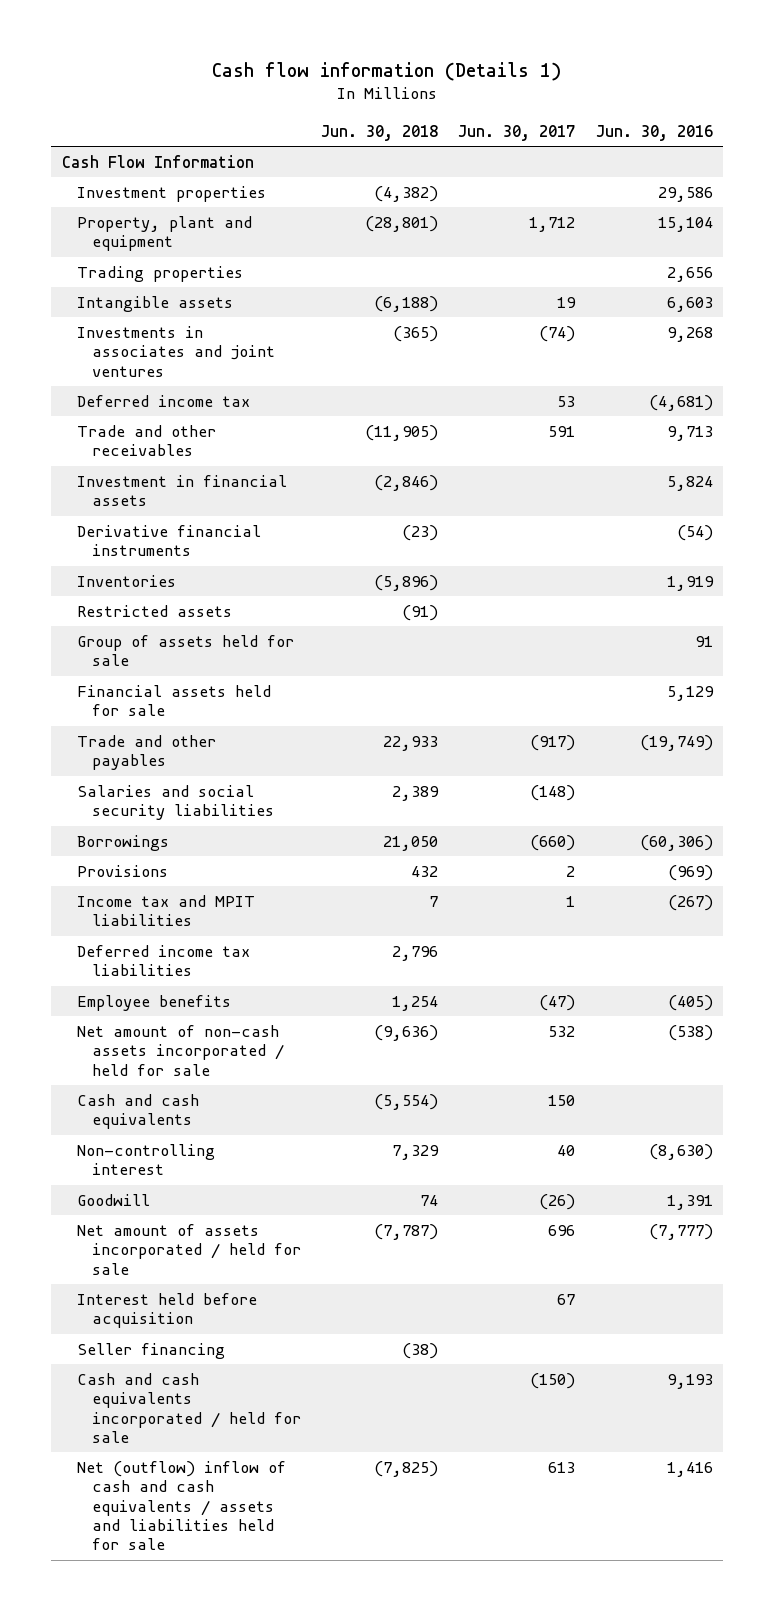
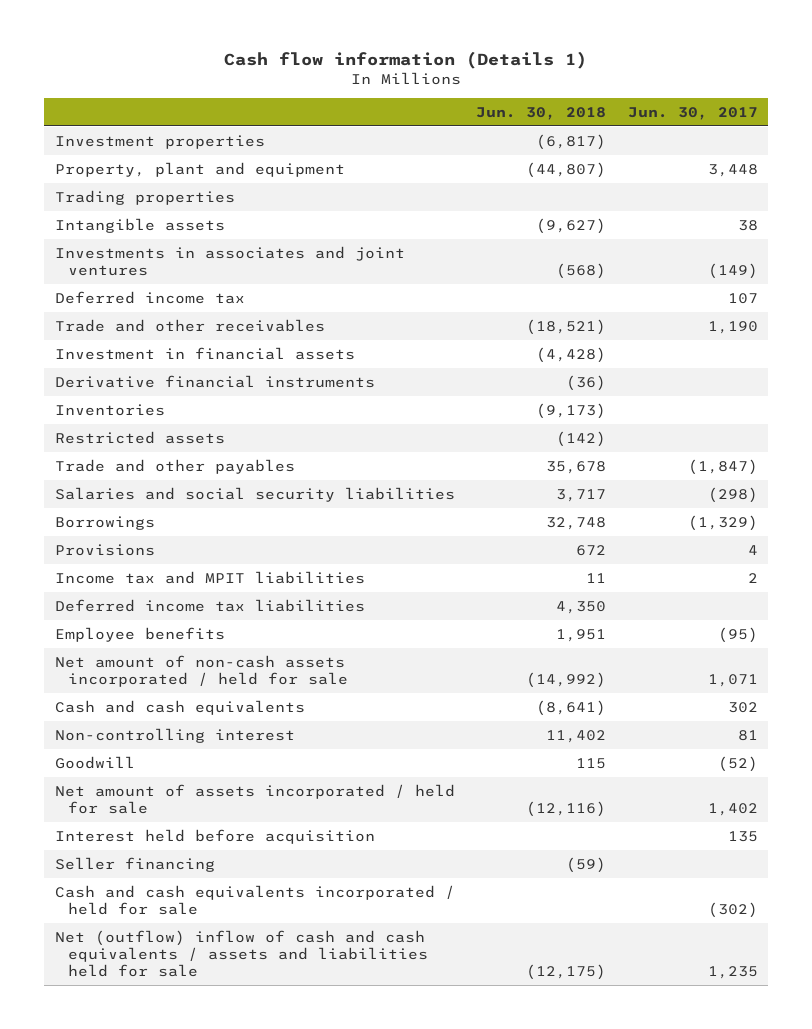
[595,124,713,141] Jun. 30, 2016 -> none
[61,154,254,168] Cash Flow Information -> none
[374,185,439,202] (4,382) -> [536,133,607,150] (6,817)
[365,215,439,232] (28,801) -> [526,161,607,178] (44,807)
[529,216,576,232] 1,712 -> [707,163,758,177] 3,448
[76,634,294,667] Group of assets held for sale -> none
[76,684,271,717] Financial assets held for sale -> none
[374,295,439,312] (6,188) -> [536,217,607,234] (9,627)
[557,296,577,308] 19 -> [737,219,758,231] 38
[393,325,439,342] (365) -> [556,263,607,280] (568)
[539,325,576,342] (74) -> [707,263,758,280] (149)
[557,395,576,407] 53 -> [727,292,758,304] 107
[365,424,439,441] (11,905) -> [526,318,607,335] (18,521)
[548,425,576,437] 591 -> [707,320,758,334] 1,190
[374,474,439,491] (2,846) -> [536,346,607,363] (4,428)
[402,524,439,541] (23) -> [566,374,607,391] (36)
[374,574,439,591] (5,896) -> [536,402,607,419] (9,173)
[402,604,439,621] (91) -> [556,430,607,447] (142)
[383,735,439,751] 22,933 -> [546,460,607,474] 35,678
[530,734,576,751] (917) -> [687,458,758,475] (1,847)
[392,785,440,801] 2,389 -> [556,488,607,502] 3,717
[530,784,576,801] (148) -> [707,486,758,503] (298)
[383,835,439,851] 21,050 -> [546,516,607,530] 32,748
[530,834,576,851] (660) -> [687,514,758,531] (1,329)
[411,865,439,877] 432 -> [576,544,607,556] 672
[566,865,576,877] 2 -> [747,544,758,555] 4
[429,895,439,907] 7 -> [586,572,607,583] 11
[566,895,576,907] 1 -> [747,572,758,583] 2
[392,945,439,961] 2,796 -> [556,600,607,614] 4,350
[392,995,439,1011] 1,254 -> [556,628,607,642] 1,951
[539,994,576,1011] (47) -> [717,626,758,643] (95)
[374,1024,439,1041] (9,636) -> [526,672,607,689] (14,992)
[548,1025,576,1037] 532 -> [707,674,758,688] 1,071
[374,1093,439,1110] (5,554) -> [536,699,607,716] (8,641)
[548,1094,576,1106] 150 -> [727,701,758,713] 302
[392,1144,440,1160] 7,329 -> [546,729,607,743] 11,402
[557,1144,576,1156] 40 -> [737,729,758,741] 81
[420,1194,439,1206] 74 -> [576,757,607,769] 115
[539,1193,576,1210] (26) -> [717,755,758,772] (52)
[374,1223,439,1240] (7,787) -> [526,801,607,818] (12,116)
[548,1224,576,1236] 696 -> [707,803,758,817] 1,402
[557,1293,576,1305] 67 -> [727,830,758,842] 135
[402,1342,439,1359] (38) -> [566,856,607,873] (59)
[530,1372,576,1389] (150) -> [707,902,758,919] (302)
[374,1460,439,1477] (7,825) -> [526,964,607,981] (12,175)
[548,1461,576,1473] 613 -> [707,966,758,980] 1,235

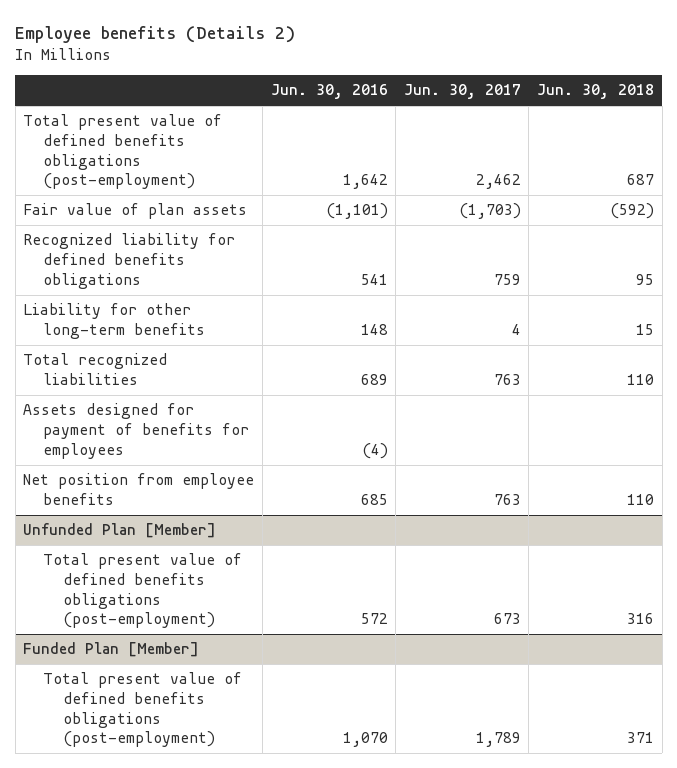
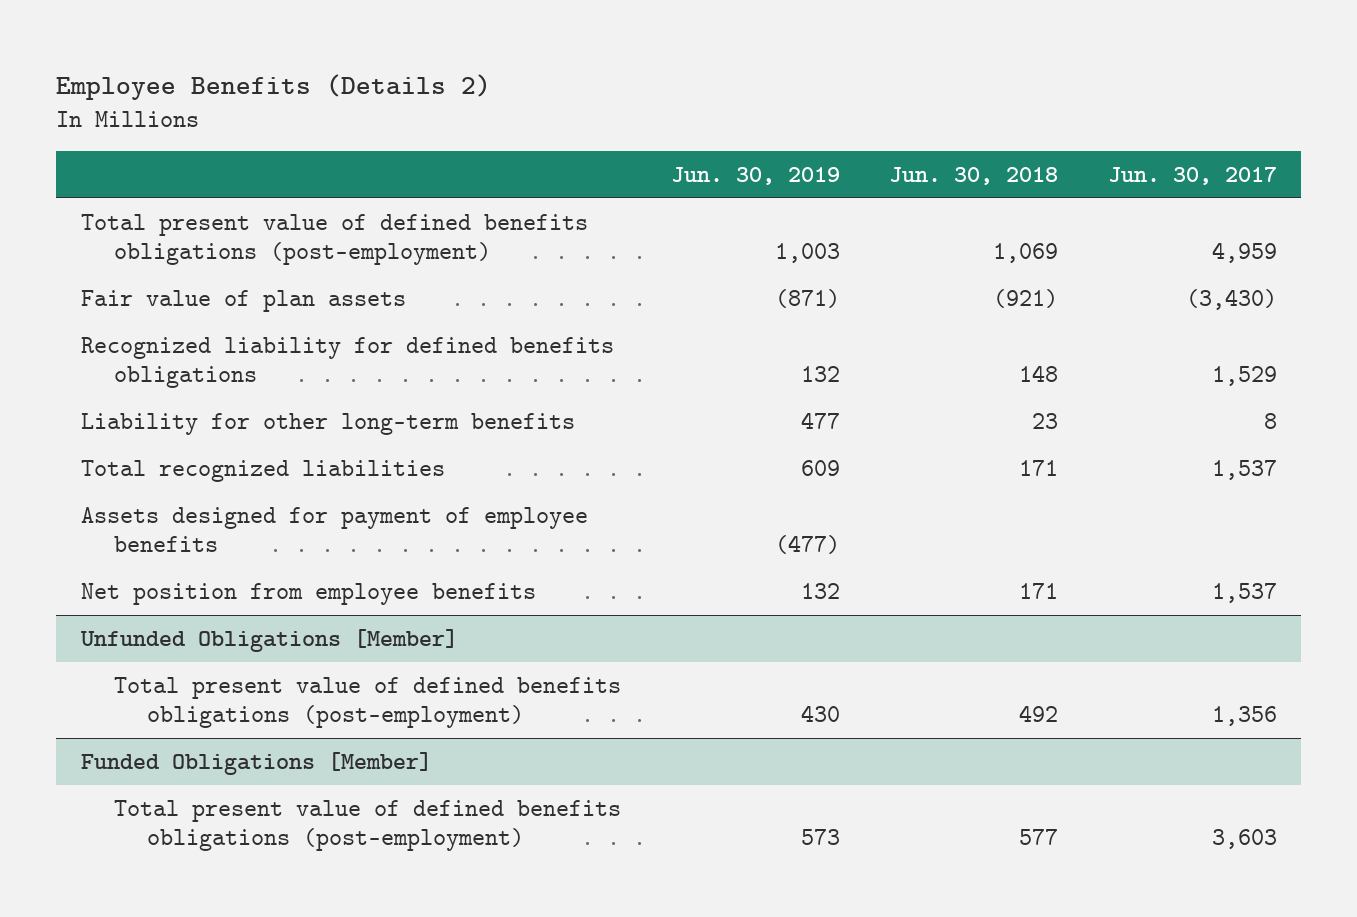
[15,25,296,43] Employee benefits (Details 2) -> [55,73,491,100] Employee Benefits (Details 2)
[270,84,388,100] Jun. 30, 2016 -> none
none -> [670,166,840,185] Jun. 30, 2019
[475,174,521,190] 2,462 -> [1211,241,1277,263] 4,959
[627,174,655,186] 687 -> [993,242,1059,263] 1,069
[458,203,521,220] (1,703) -> [1185,288,1277,310] (3,430)
[610,203,655,220] (592) -> [993,288,1059,308] (921)
[493,273,521,285] 759 -> [1211,365,1277,386] 1,529
[636,273,655,285] 95 -> [1019,364,1059,382] 148
[511,324,521,336] 4 -> [1263,412,1277,429] 8
[636,324,655,336] 15 -> [1032,412,1059,429] 23
[493,374,521,386] 763 -> [1211,459,1277,480] 1,537
[627,374,655,386] 110 -> [1019,459,1059,476] 171
[23,403,250,459] Assets designed for payment of benefits for employees -> [80,506,588,552] Assets designed for payment of employee benefits
[493,494,521,506] 763 -> [1211,582,1277,603] 1,537
[627,494,655,506] 110 -> [1019,582,1059,599] 171
[23,523,217,539] Unfunded Plan [Member] -> [79,628,458,652] Unfunded Obligations [Member]
[493,613,521,625] 673 -> [1211,705,1277,726] 1,356
[627,613,655,625] 316 -> [1019,704,1059,722] 492
[23,642,200,658] Funded Plan [Member] -> [80,751,432,775] Funded Obligations [Member]
[475,732,521,748] 1,789 -> [1211,828,1277,849] 3,603
[627,732,655,744] 371 -> [1019,828,1059,845] 577

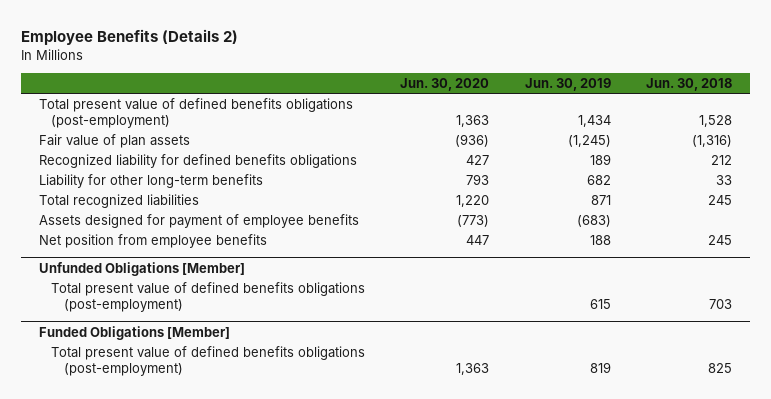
[1107,166,1277,185] Jun. 30, 2017 -> none
none -> [400,77,490,91] Jun. 30, 2020
[774,242,840,263] 1,003 -> [577,115,611,128] 1,434
[993,242,1059,263] 1,069 -> [698,115,732,128] 1,528
[774,288,840,308] (871) -> [567,135,611,148] (1,245)
[993,288,1059,308] (921) -> [691,135,732,148] (1,316)
[800,365,840,382] 132 -> [589,154,611,166] 189
[1019,364,1059,382] 148 -> [710,155,732,166] 212
[800,411,840,429] 477 -> [586,175,611,186] 682
[1032,412,1059,429] 23 -> [715,175,732,186] 33
[800,459,840,476] 609 -> [590,195,611,206] 871
[1019,459,1059,476] 171 -> [707,195,732,206] 245
[774,534,840,554] (477) -> [576,215,611,228] (683)
[800,582,840,599] 132 -> [589,235,611,246] 188
[1019,582,1059,599] 171 -> [707,235,732,246] 245
[800,704,840,722] 430 -> [589,299,611,310] 615
[1019,704,1059,722] 492 -> [708,299,732,310] 703
[800,828,840,845] 573 -> [589,362,611,374] 819
[1019,828,1059,845] 577 -> [707,363,732,374] 825

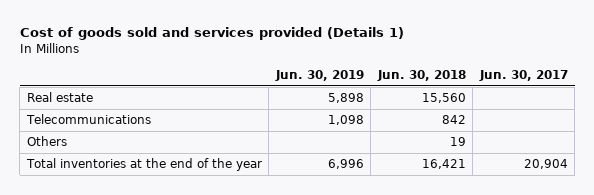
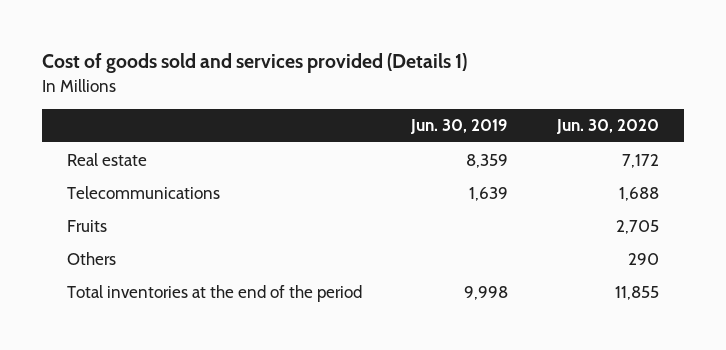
[376,70,466,82] Jun. 30, 2018 -> none
[478,70,568,82] Jun. 30, 2017 -> none
none -> [556,119,660,135] Jun. 30, 2020
[327,92,364,103] 5,898 -> [465,153,508,168] 8,359
[327,114,364,125] 1,098 -> [468,186,508,201] 1,639
none -> [66,219,107,232] Fruits
[25,157,262,171] Total inventories at the end of the year -> [66,284,362,302] Total inventories at the end of the period
[327,158,364,169] 6,996 -> [463,285,508,300] 9,998

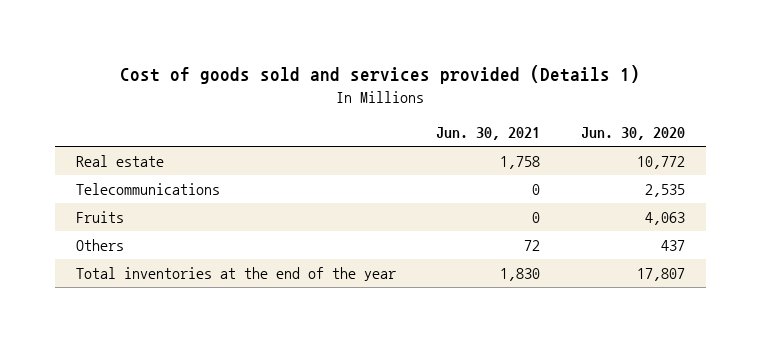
[409,119,508,135] Jun. 30, 2019 -> none
none -> [436,126,541,140] Jun. 30, 2021
[622,153,660,168] 7,172 -> [637,156,686,170] 10,772
[619,186,660,201] 1,688 -> [645,184,686,198] 2,535
[616,219,660,234] 2,705 -> [645,212,686,226] 4,063
[628,252,660,265] 290 -> [661,240,686,252] 437
[66,284,362,302] Total inventories at the end of the period -> [75,267,396,282] Total inventories at the end of the year
[615,285,660,300] 11,855 -> [637,268,686,282] 17,807

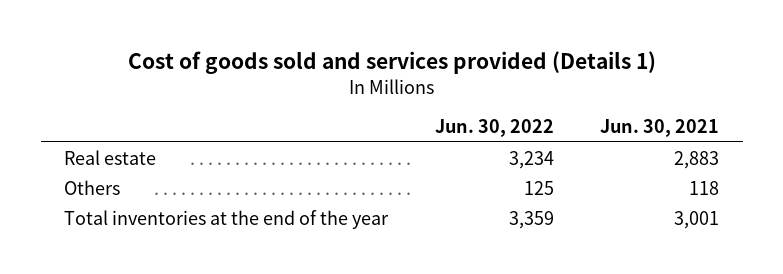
[581,126,686,140] Jun. 30, 2020 -> none
none -> [434,119,554,138] Jun. 30, 2022
[75,183,220,196] Telecommunications -> none
[75,211,124,224] Fruits -> none
[500,156,541,170] 1,758 -> [674,150,720,169] 2,883
[524,240,541,252] 72 -> [689,180,720,195] 118
[500,268,541,282] 1,830 -> [674,210,720,229] 3,001

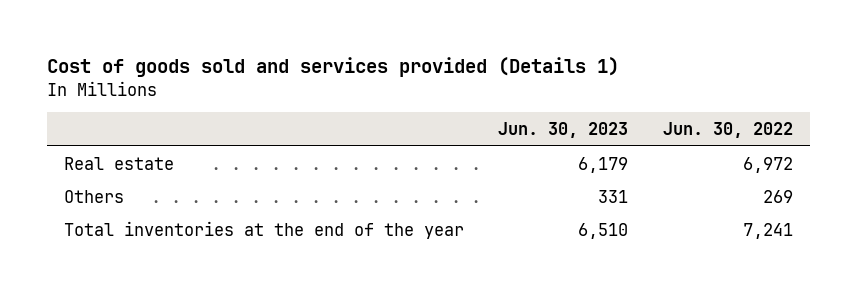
[600,119,720,138] Jun. 30, 2021 -> none
none -> [498,122,629,139] Jun. 30, 2023
[508,150,554,169] 3,234 -> [742,156,793,173] 6,972
[523,180,554,195] 125 -> [762,189,793,203] 269
[508,210,554,229] 3,359 -> [742,222,793,239] 7,241

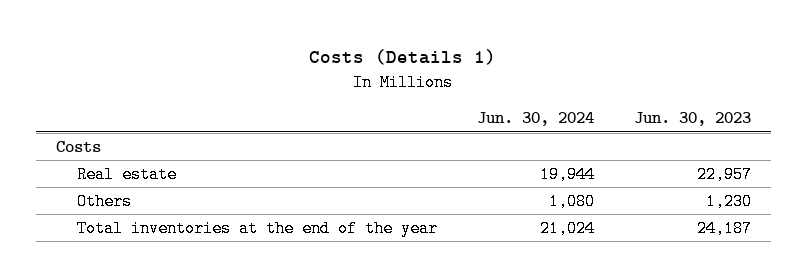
[47,57,620,78] Cost of goods sold and services provided (Details 1) -> [309,49,497,66] Costs (Details 1)
[662,122,793,139] Jun. 30, 2022 -> none
none -> [477,112,595,127] Jun. 30, 2024
none -> [55,140,101,152] Costs
[578,156,629,173] 6,179 -> [697,165,753,183] 22,957
[598,189,629,203] 331 -> [706,192,753,210] 1,230
[578,222,629,239] 6,510 -> [697,219,753,237] 24,187

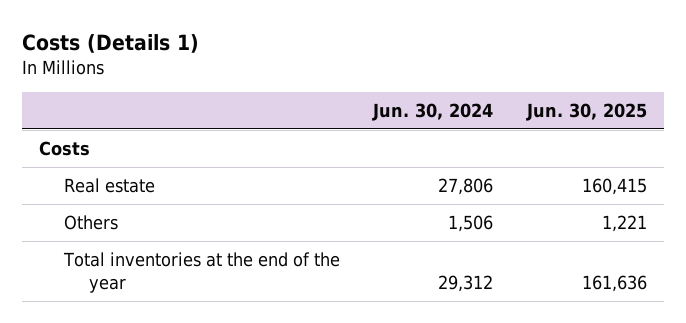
[634,112,752,127] Jun. 30, 2023 -> none
none -> [525,102,647,121] Jun. 30, 2025
[540,165,596,183] 19,944 -> [438,177,494,195] 27,806
[549,192,596,210] 1,080 -> [448,214,494,232] 1,506
[540,219,596,237] 21,024 -> [438,274,494,292] 29,312

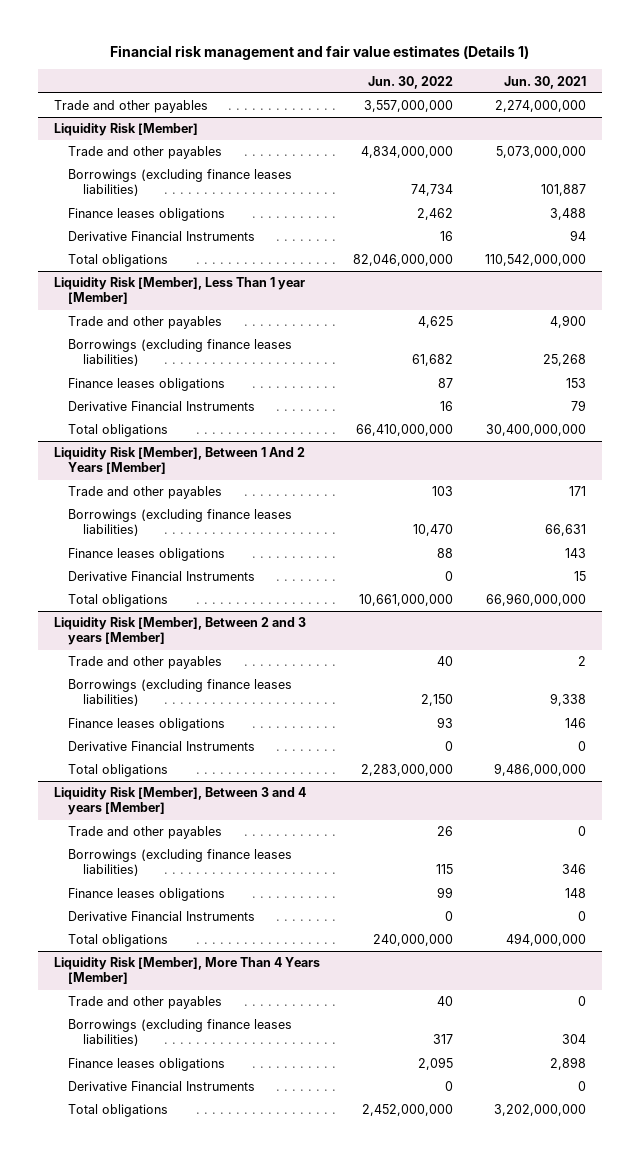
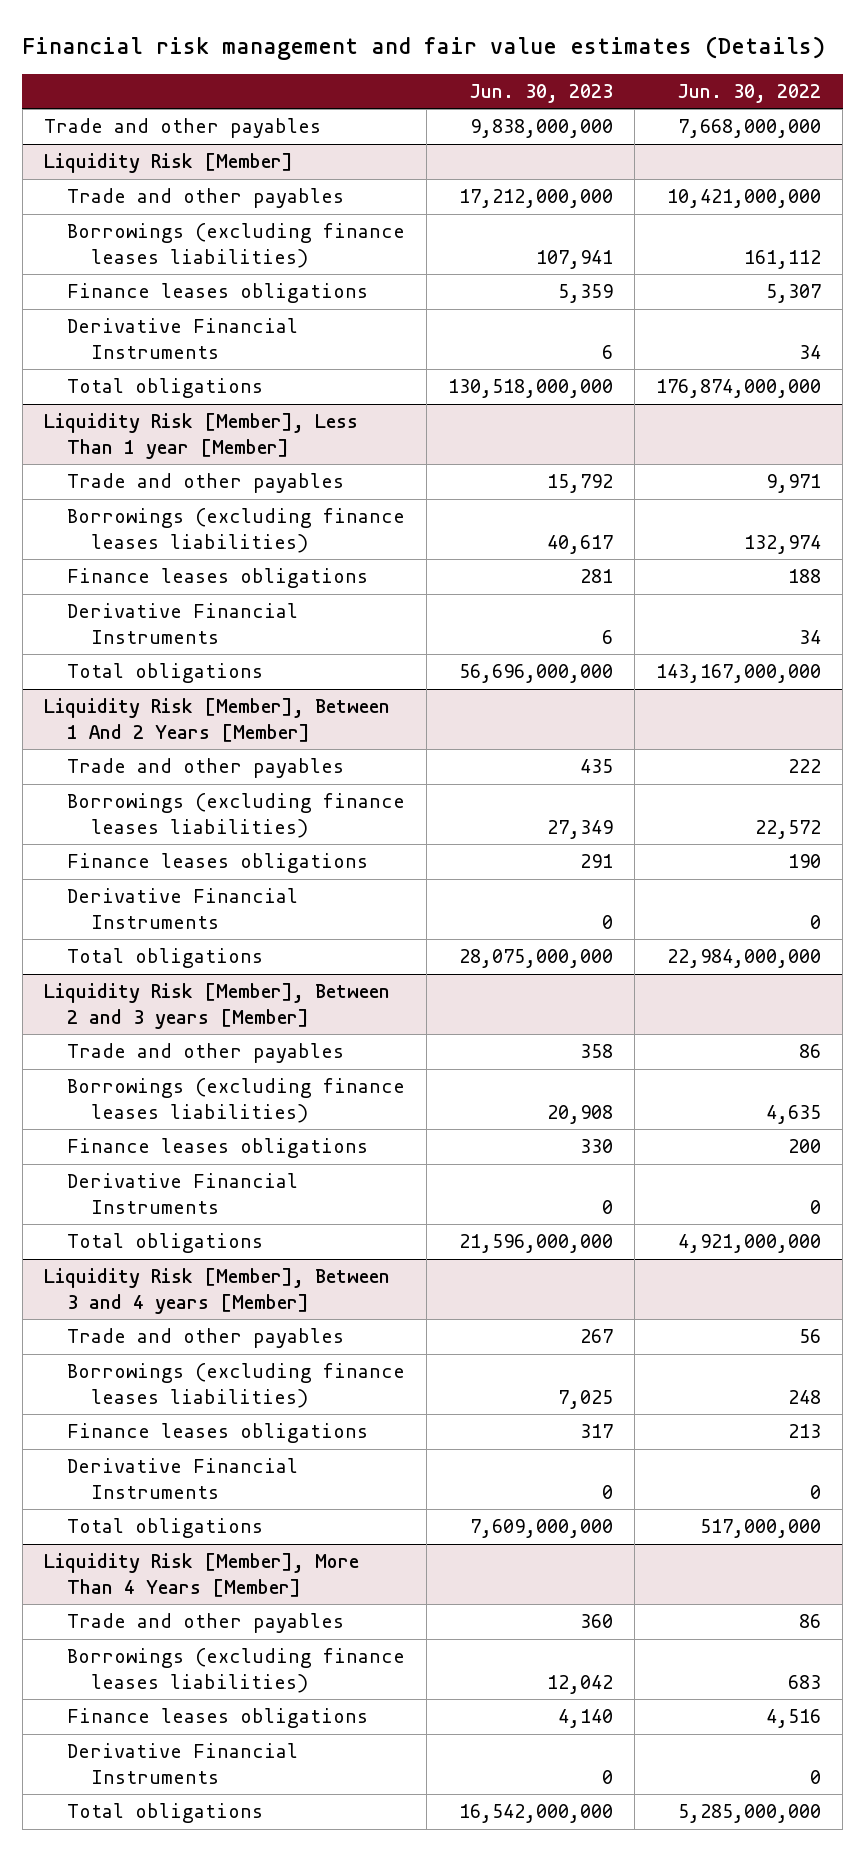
[110,45,530,61] Financial risk management and fair value estimates (Details 1) -> [22,35,826,60] Financial risk management and fair value estimates (Details)
[504,75,587,89] Jun. 30, 2021 -> none
none -> [469,83,614,103] Jun. 30, 2023
[363,100,453,113] 3,557,000,000 -> [678,119,822,139] 7,668,000,000
[360,146,453,159] 4,834,000,000 -> [667,189,822,209] 10,421,000,000
[410,184,453,197] 74,734 -> [744,249,822,269] 161,112
[416,208,453,221] 2,462 -> [766,284,822,304] 5,307
[439,231,453,242] 16 -> [799,344,822,359] 34
[352,254,453,267] 82,046,000,000 -> [656,379,822,399] 176,874,000,000
[417,316,453,329] 4,625 -> [766,474,822,494] 9,971
[411,354,453,367] 61,682 -> [744,534,822,554] 132,974
[437,378,453,389] 87 -> [788,569,822,584] 188
[439,401,453,412] 16 -> [799,629,822,644] 34
[355,424,453,437] 66,410,000,000 -> [656,664,822,684] 143,167,000,000
[431,486,453,497] 103 -> [788,759,822,774] 222
[412,524,453,537] 10,470 -> [755,819,822,839] 22,572
[436,548,453,559] 88 -> [788,854,822,869] 190
[358,594,453,607] 10,661,000,000 -> [667,949,822,969] 22,984,000,000
[436,656,453,667] 40 -> [799,1044,822,1059] 86
[420,694,453,707] 2,150 -> [766,1104,822,1124] 4,635
[436,717,453,729] 93 -> [788,1139,822,1154] 200
[360,764,453,777] 2,283,000,000 -> [678,1234,822,1254] 4,921,000,000
[436,826,453,837] 26 -> [799,1329,822,1344] 56
[435,864,453,875] 115 -> [788,1389,822,1404] 248
[436,887,453,899] 99 -> [788,1424,822,1439] 213
[372,934,453,947] 240,000,000 -> [700,1519,822,1539] 517,000,000
[436,996,453,1007] 40 -> [799,1614,822,1629] 86
[432,1034,453,1045] 317 -> [788,1674,822,1689] 683
[417,1057,453,1071] 2,095 -> [766,1709,822,1729] 4,516
[361,1104,453,1117] 2,452,000,000 -> [678,1804,822,1824] 5,285,000,000

